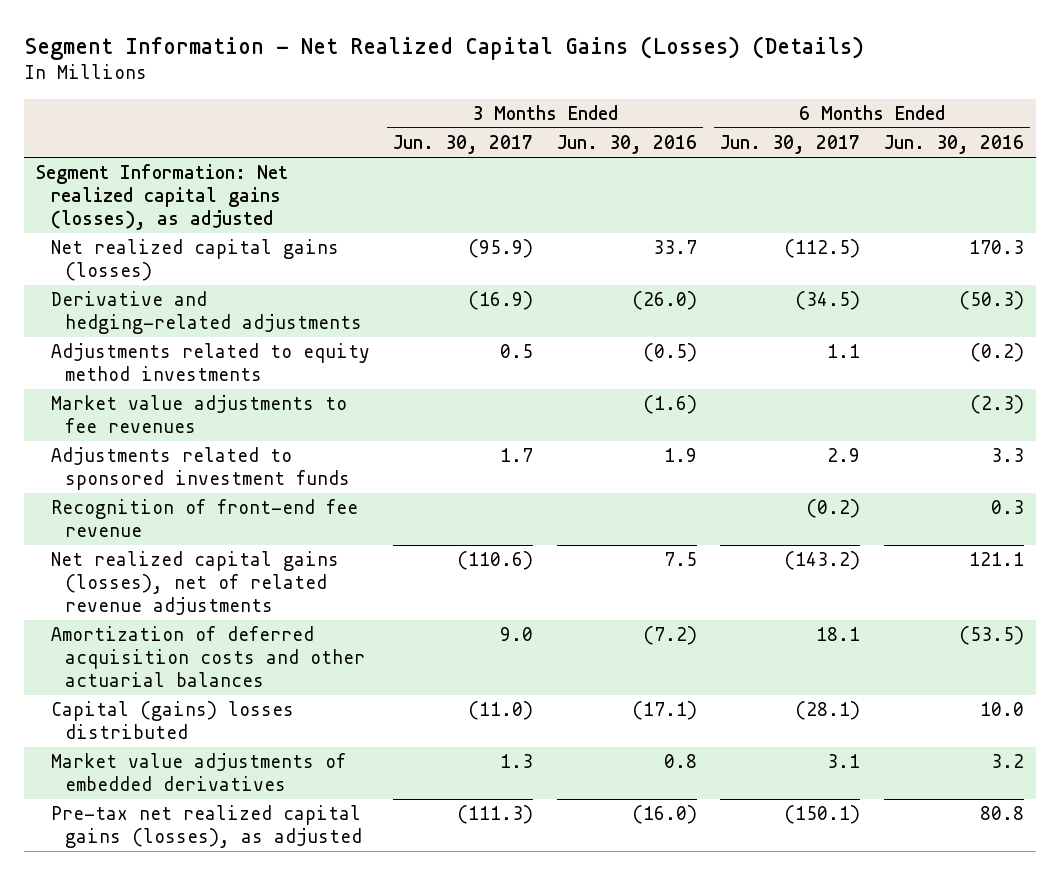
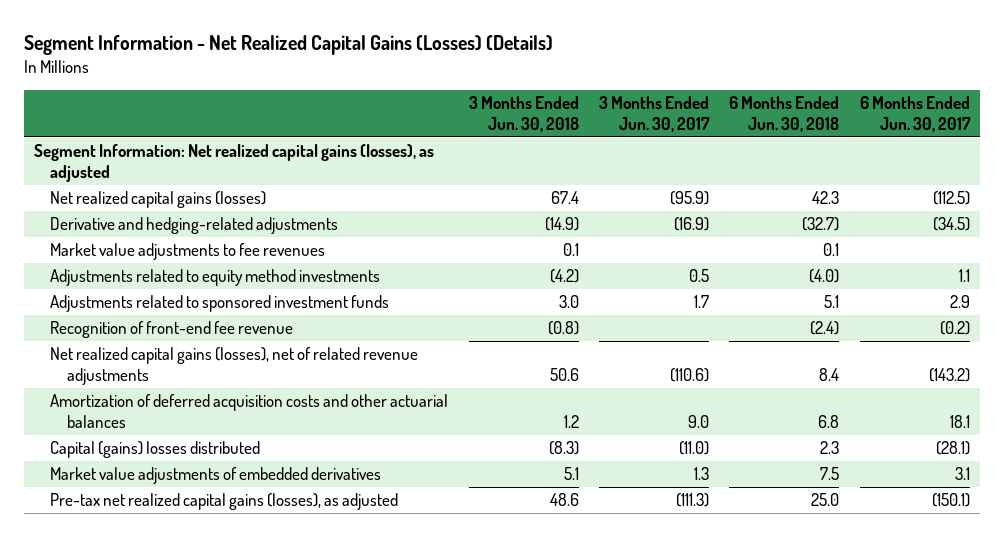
[556,135,697,155] Jun. 30, 2016 -> none
[883,135,1024,155] Jun. 30, 2016 -> none
none -> [468,96,579,132] 3 Months Ended Jun. 30, 2018
none -> [729,96,840,132] 6 Months Ended Jun. 30, 2018
[50,343,370,381] Adjustments related to equity method investments -> [50,269,381,287] Adjustments related to equity method investments

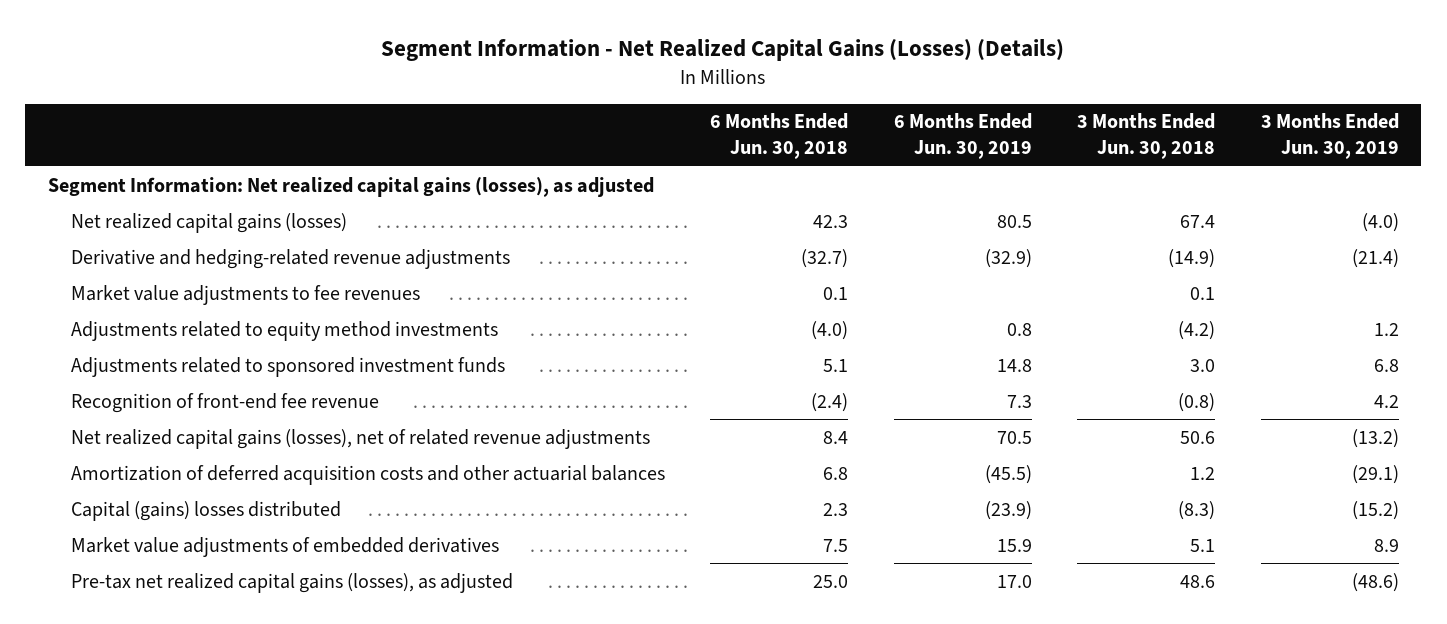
[598,96,710,132] 3 Months Ended Jun. 30, 2017 -> none
[859,96,971,132] 6 Months Ended Jun. 30, 2017 -> none
none -> [893,113,1032,160] 6 Months Ended Jun. 30, 2019
none -> [1260,113,1399,160] 3 Months Ended Jun. 30, 2019
[50,217,339,235] Derivative and hedging-related adjustments -> [70,248,510,269] Derivative and hedging-related revenue adjustments

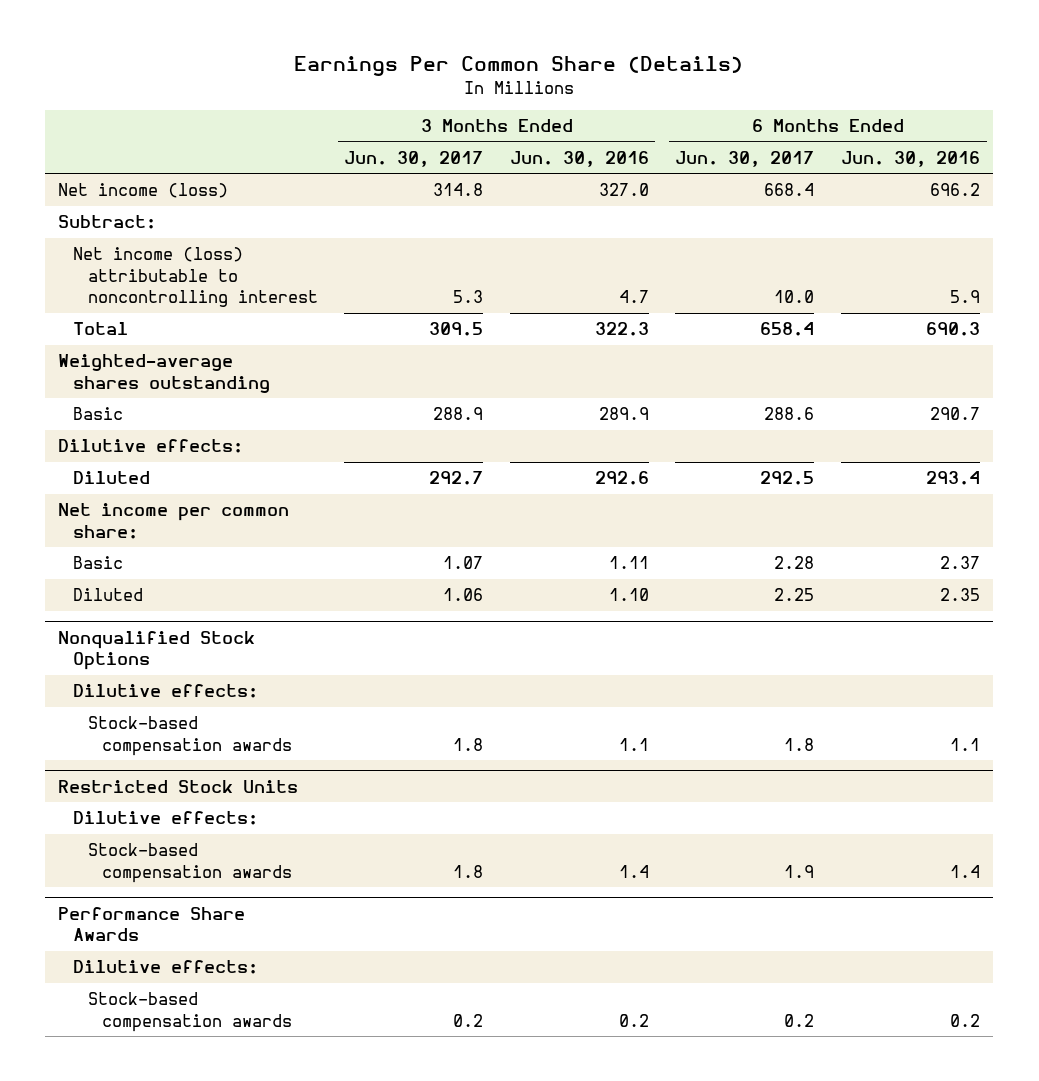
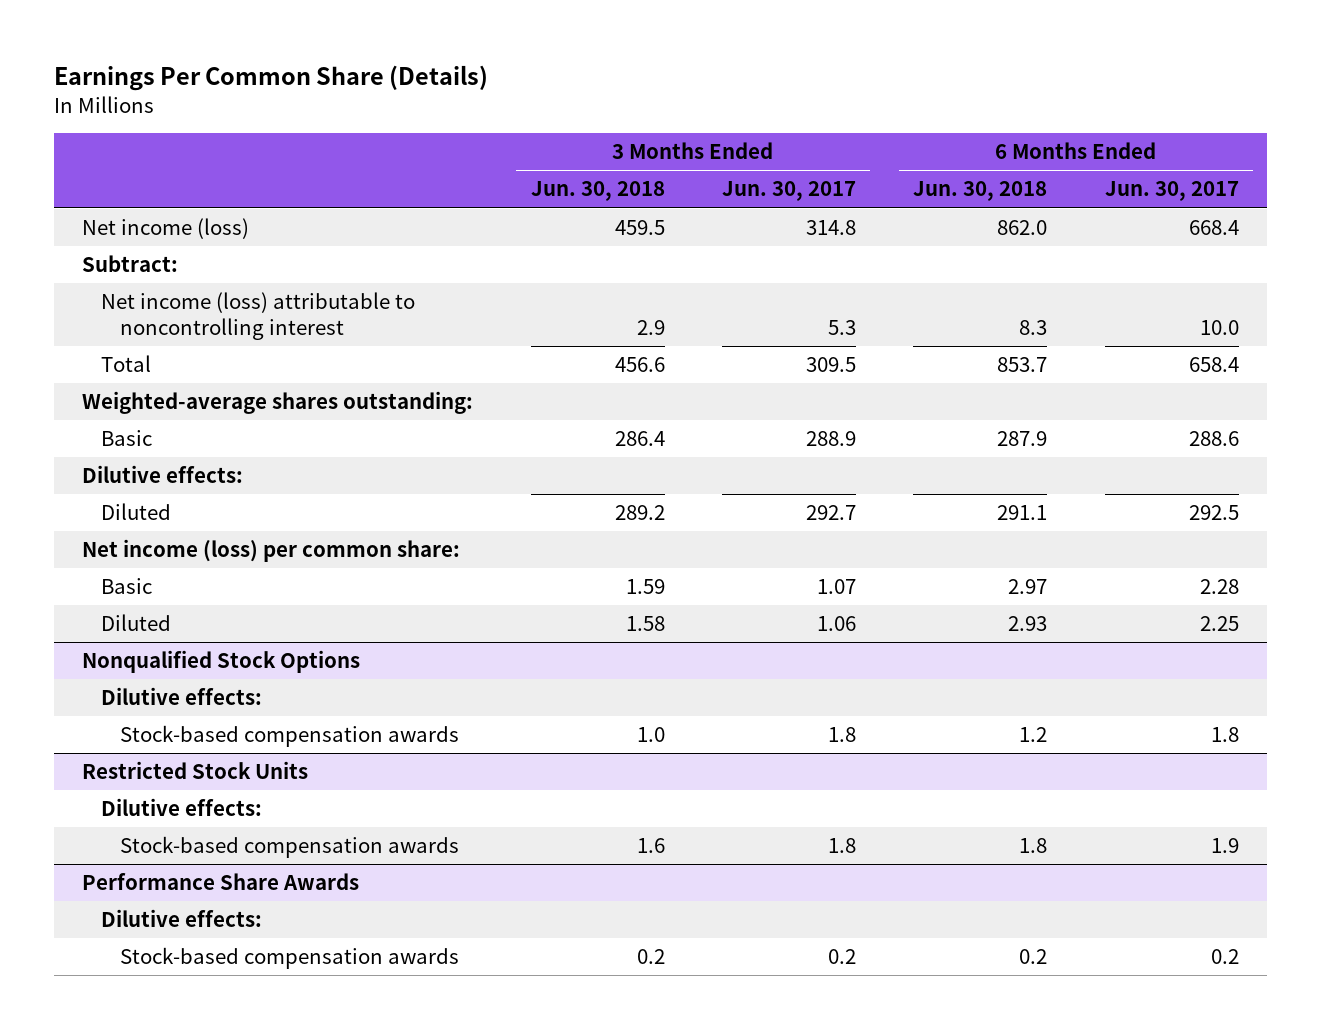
[509,150,649,167] Jun. 30, 2016 -> none
[841,150,981,167] Jun. 30, 2016 -> none
none -> [530,181,665,202] Jun. 30, 2018
none -> [913,181,1048,202] Jun. 30, 2018
[58,354,271,393] Weighted-average shares outstanding -> [82,391,474,415] Weighted-average shares outstanding:
[58,503,290,539] Net income per common share: -> [82,539,461,563] Net income (loss) per common share:

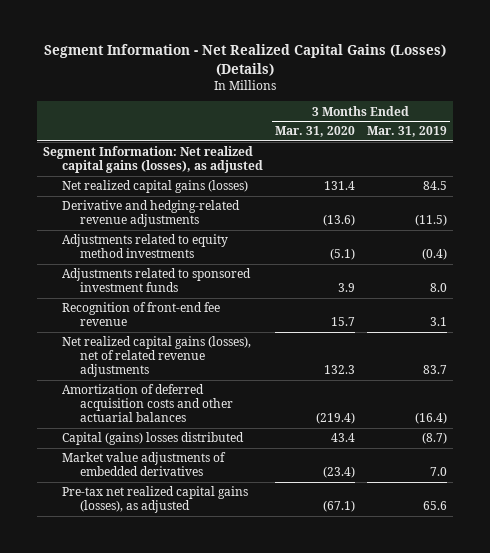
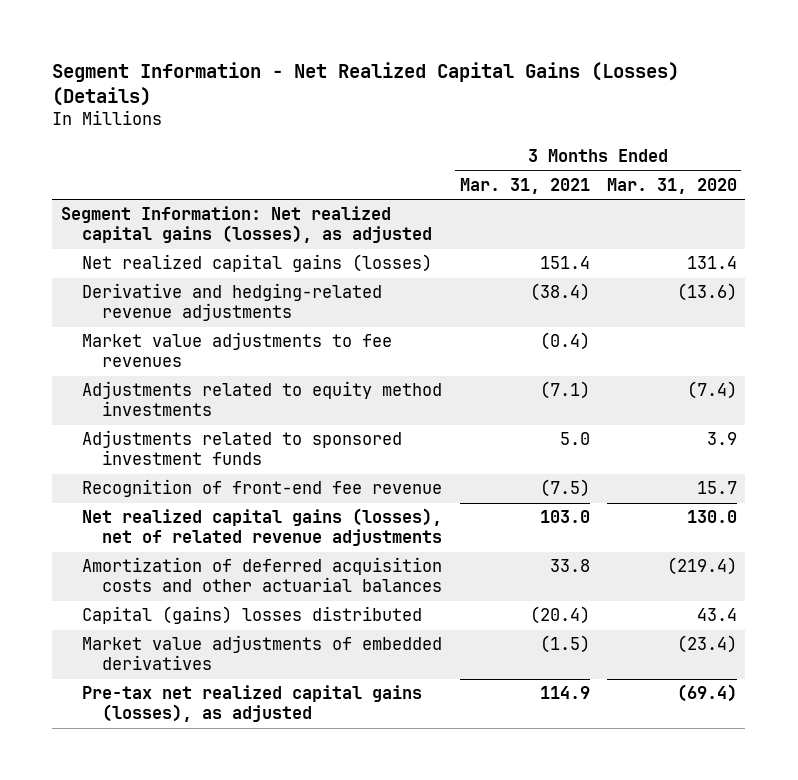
[367,126,448,138] Mar. 31, 2019 -> none
none -> [459,177,590,194] Mar. 31, 2021
none -> [81,332,392,368] Market value adjustments to fee revenues
[329,248,355,261] (5.1) -> [686,381,737,400] (7.4)
[323,365,355,375] 132.3 -> [686,510,737,524] 130.0
[322,500,355,513] (67.1) -> [676,684,737,703] (69.4)

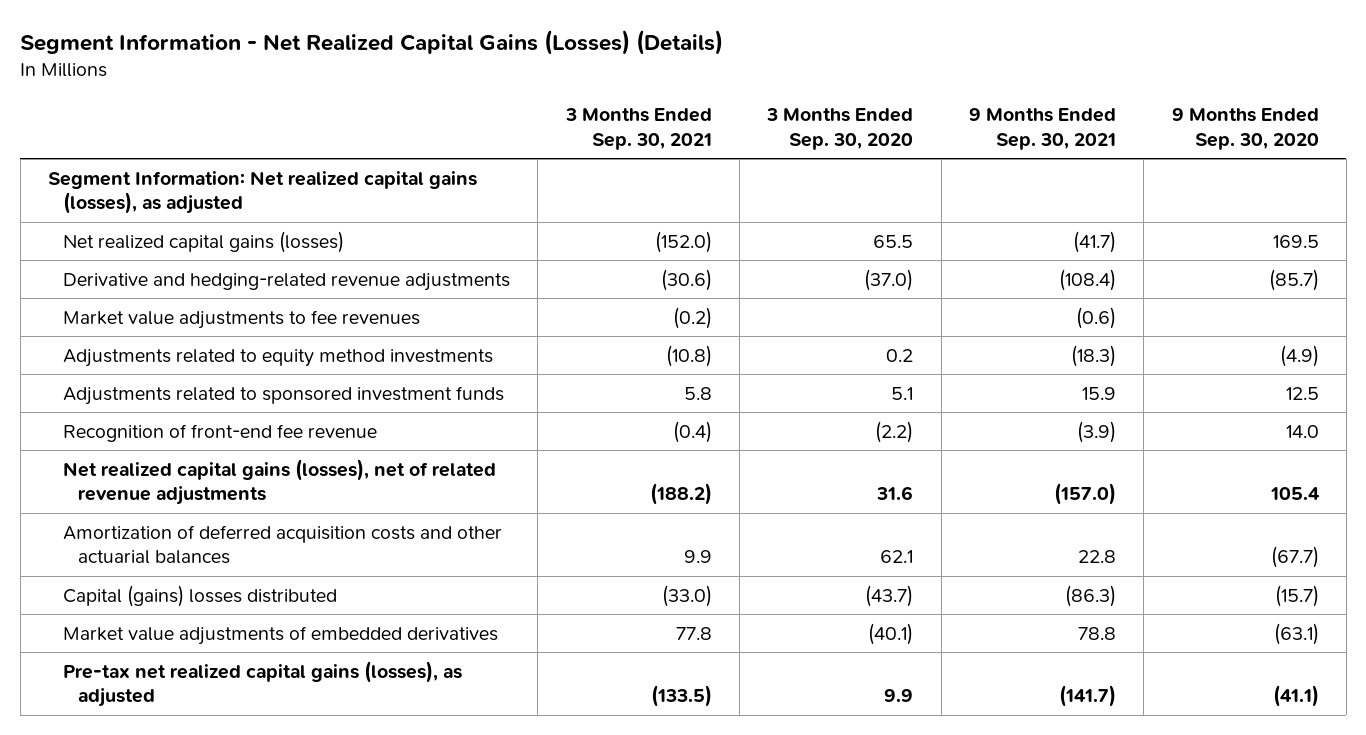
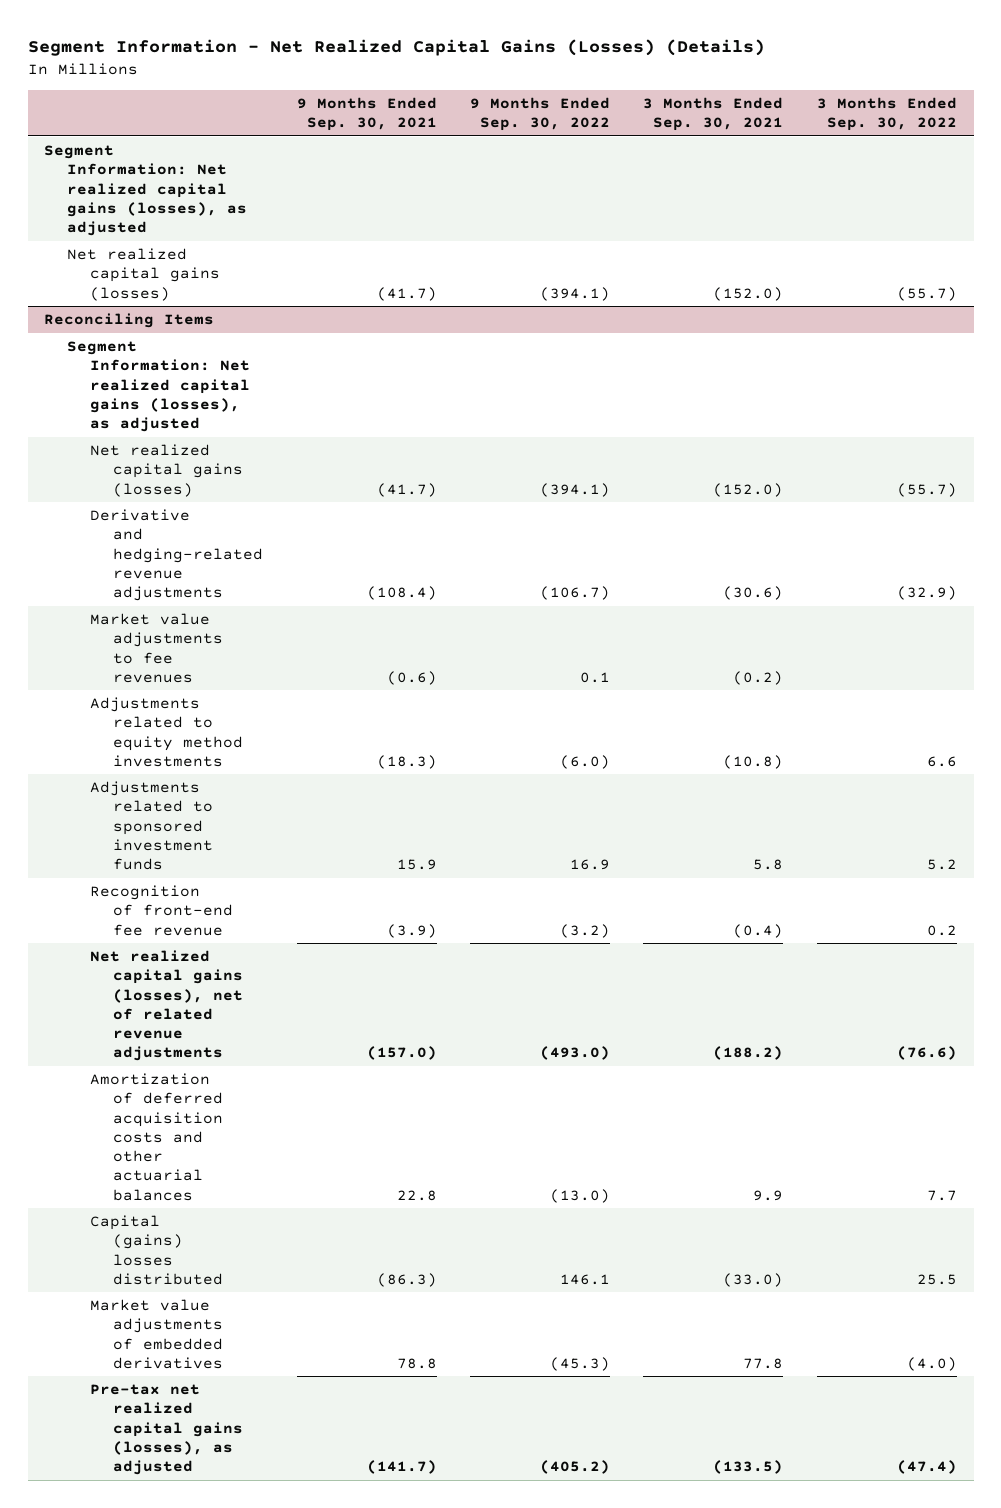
[766,108,914,150] 3 Months Ended Sep. 30, 2020 -> none
[1171,108,1319,150] 9 Months Ended Sep. 30, 2020 -> none
none -> [469,96,610,132] 9 Months Ended Sep. 30, 2022
none -> [816,96,957,132] 3 Months Ended Sep. 30, 2022
none -> [44,312,215,328] Reconciling Items
none -> [67,340,251,433] Segment Information: Net realized capital gains (losses), as adjusted
none -> [90,443,244,497] Net realized capital gains (losses)

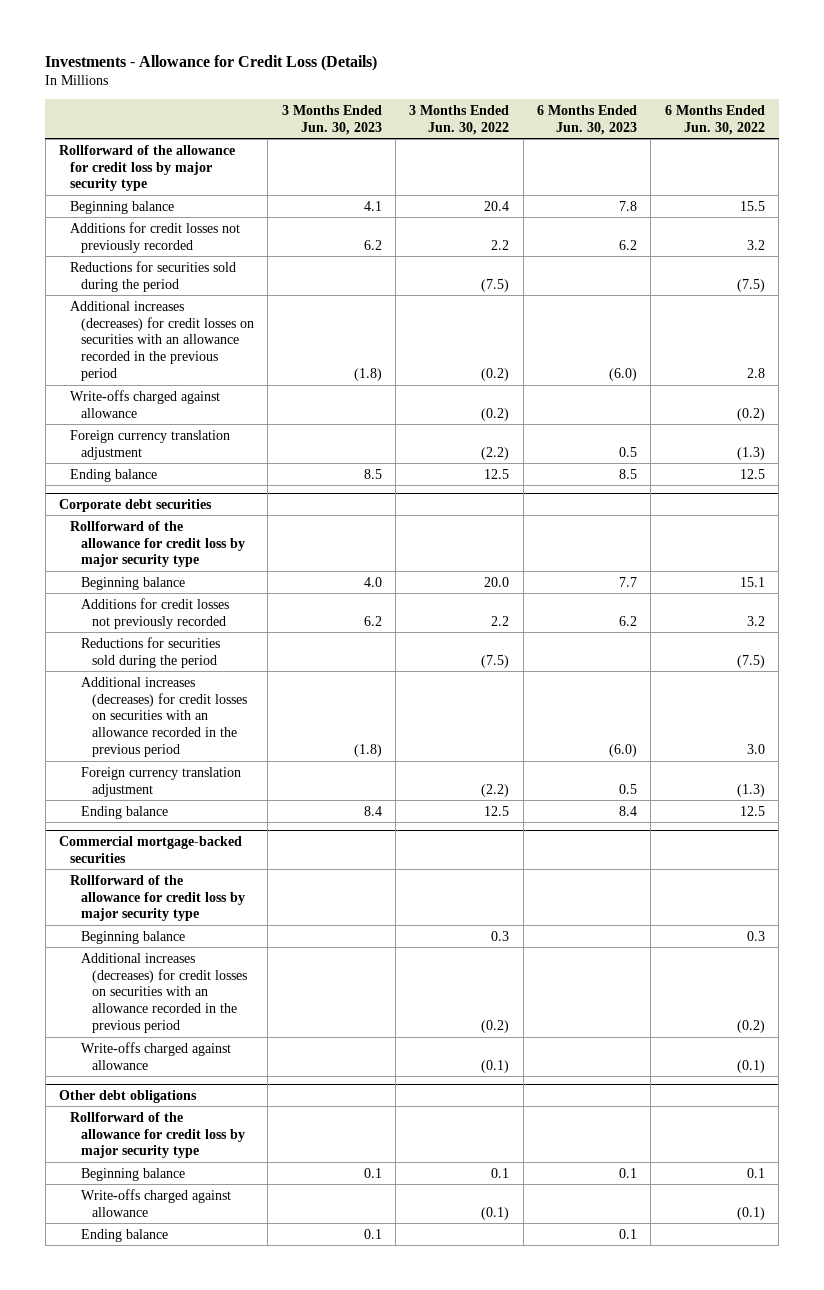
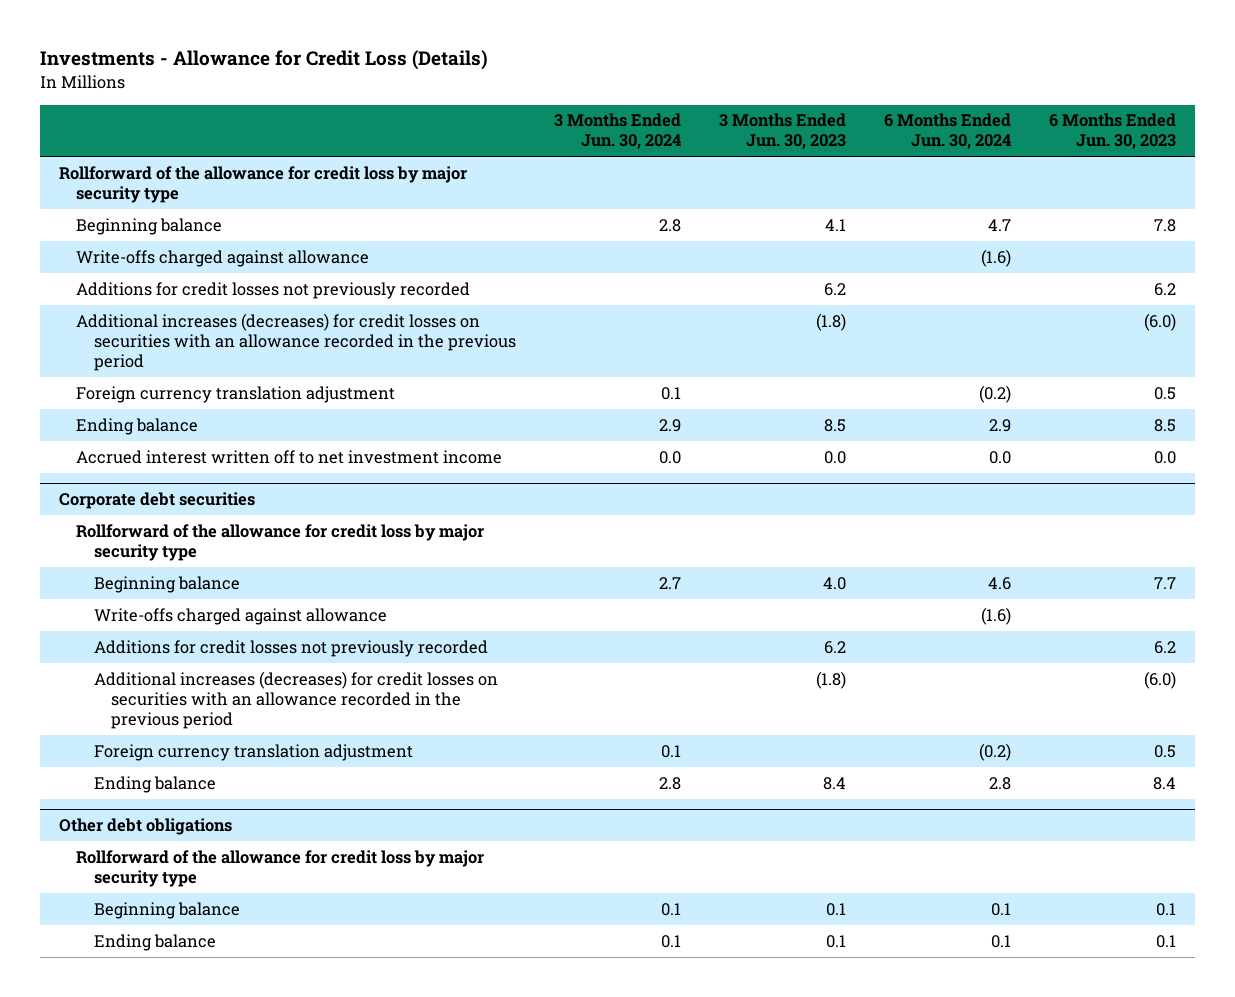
[409,104,510,135] 3 Months Ended Jun. 30, 2022 -> none
[664,104,765,135] 6 Months Ended Jun. 30, 2022 -> none
none -> [553,113,681,150] 3 Months Ended Jun. 30, 2024
none -> [884,113,1012,150] 6 Months Ended Jun. 30, 2024
[69,389,220,418] Write-offs charged against allowance -> [76,249,370,267] Write-offs charged against allowance
[69,260,236,292] Reductions for securities sold during the period -> none
none -> [76,449,503,464] Accrued interest written off to net investment income
none -> [93,607,387,625] Write-offs charged against allowance
[81,636,221,668] Reductions for securities sold during the period -> none
[58,836,242,863] Commercial mortgage-backed securities -> none
[69,874,246,922] Rollforward of the allowance for credit loss by major security type -> none
[81,930,186,944] Beginning balance -> none
[81,952,248,1034] Additional increases (decreases) for credit losses on securities with an allowance recorded in the previous period -> none
[81,1041,232,1070] Write-offs charged against allowance -> none
[81,1188,232,1217] Write-offs charged against allowance -> none

